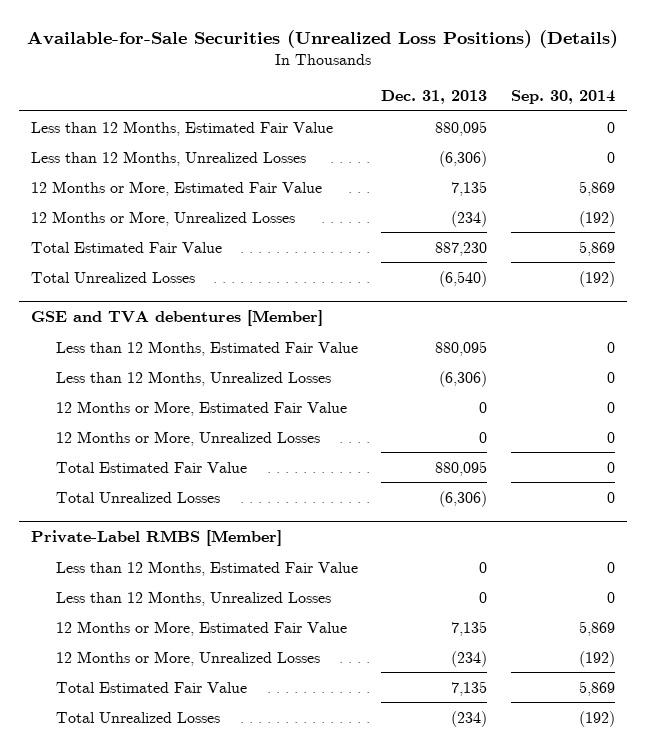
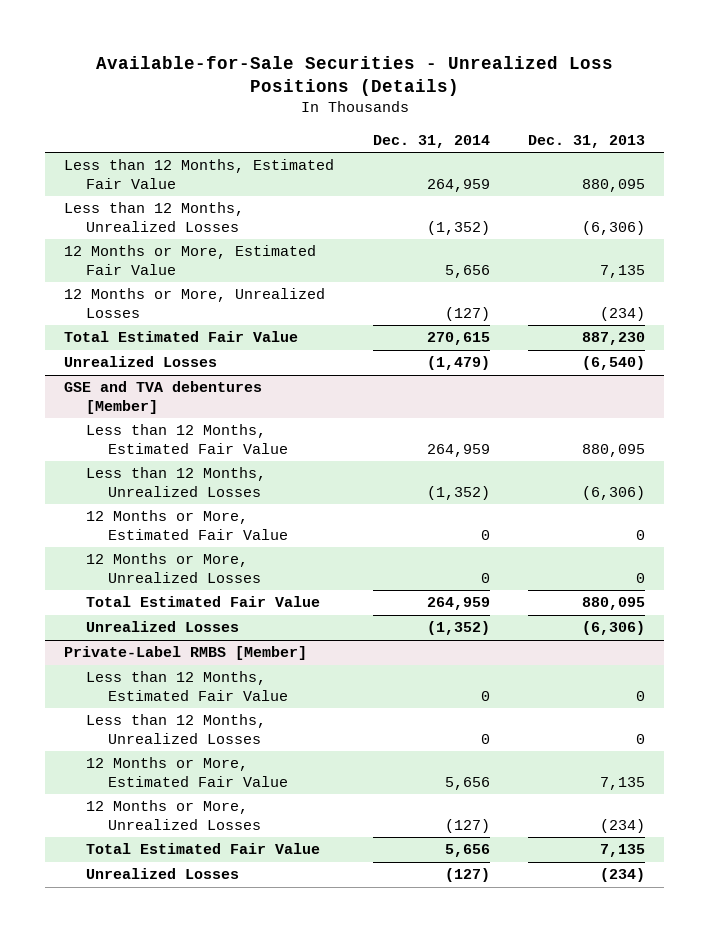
[27,29,619,48] Available-for-Sale Securities (Unrealized Loss Positions) (Details) -> [95,55,613,96] Available-for-Sale Securities - Unrealized Loss Positions (Details)
[511,90,616,105] Sep. 30, 2014 -> none
none -> [372,134,490,148] Dec. 31, 2014
[31,271,196,283] Total Unrealized Losses -> [64,356,218,368] Unrealized Losses
[55,491,220,503] Total Unrealized Losses -> [85,621,239,633] Unrealized Losses
[55,711,220,723] Total Unrealized Losses -> [85,868,239,880] Unrealized Losses

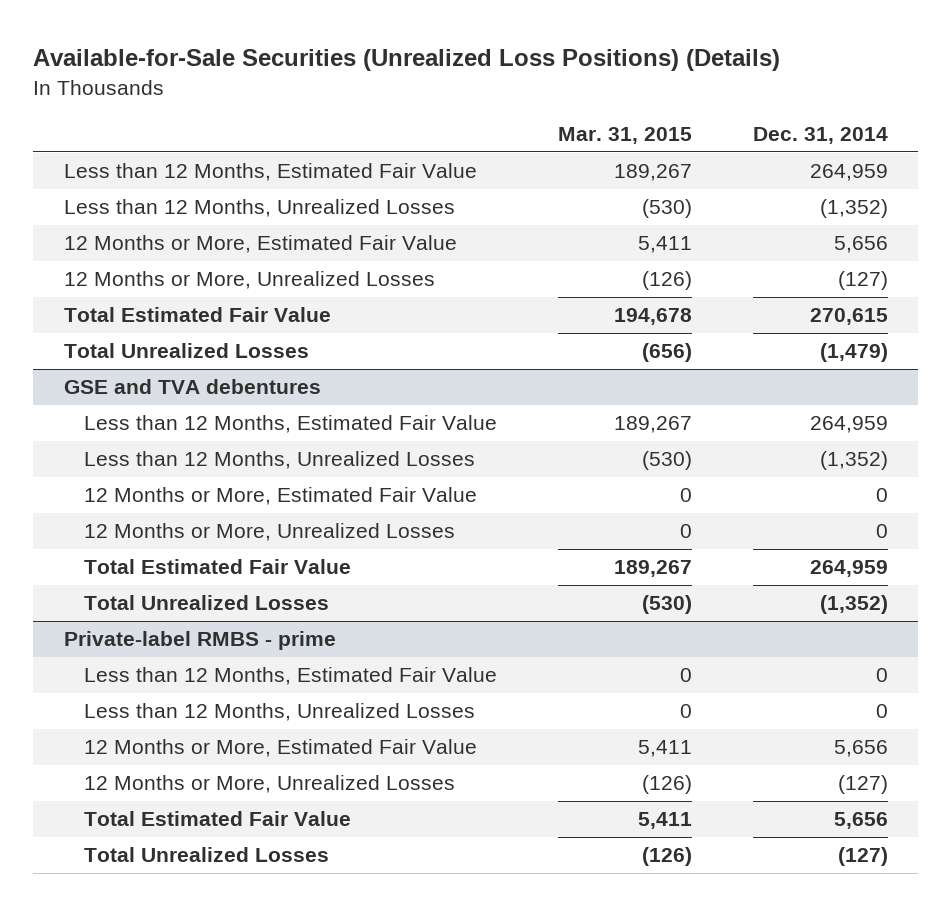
[95,55,613,96] Available-for-Sale Securities - Unrealized Loss Positions (Details) -> [33,49,781,72] Available-for-Sale Securities (Unrealized Loss Positions) (Details)
[528,134,646,148] Dec. 31, 2013 -> none
none -> [557,127,692,145] Mar. 31, 2015
[64,356,218,368] Unrealized Losses -> [63,343,309,359] Total Unrealized Losses
[64,381,263,414] GSE and TVA debentures [Member] -> [63,379,321,395] GSE and TVA debentures
[85,621,239,633] Unrealized Losses -> [84,595,330,611] Total Unrealized Losses
[64,646,308,661] Private-Label RMBS [Member] -> [63,631,336,651] Private-label RMBS - prime
[85,868,239,880] Unrealized Losses -> [84,847,330,863] Total Unrealized Losses

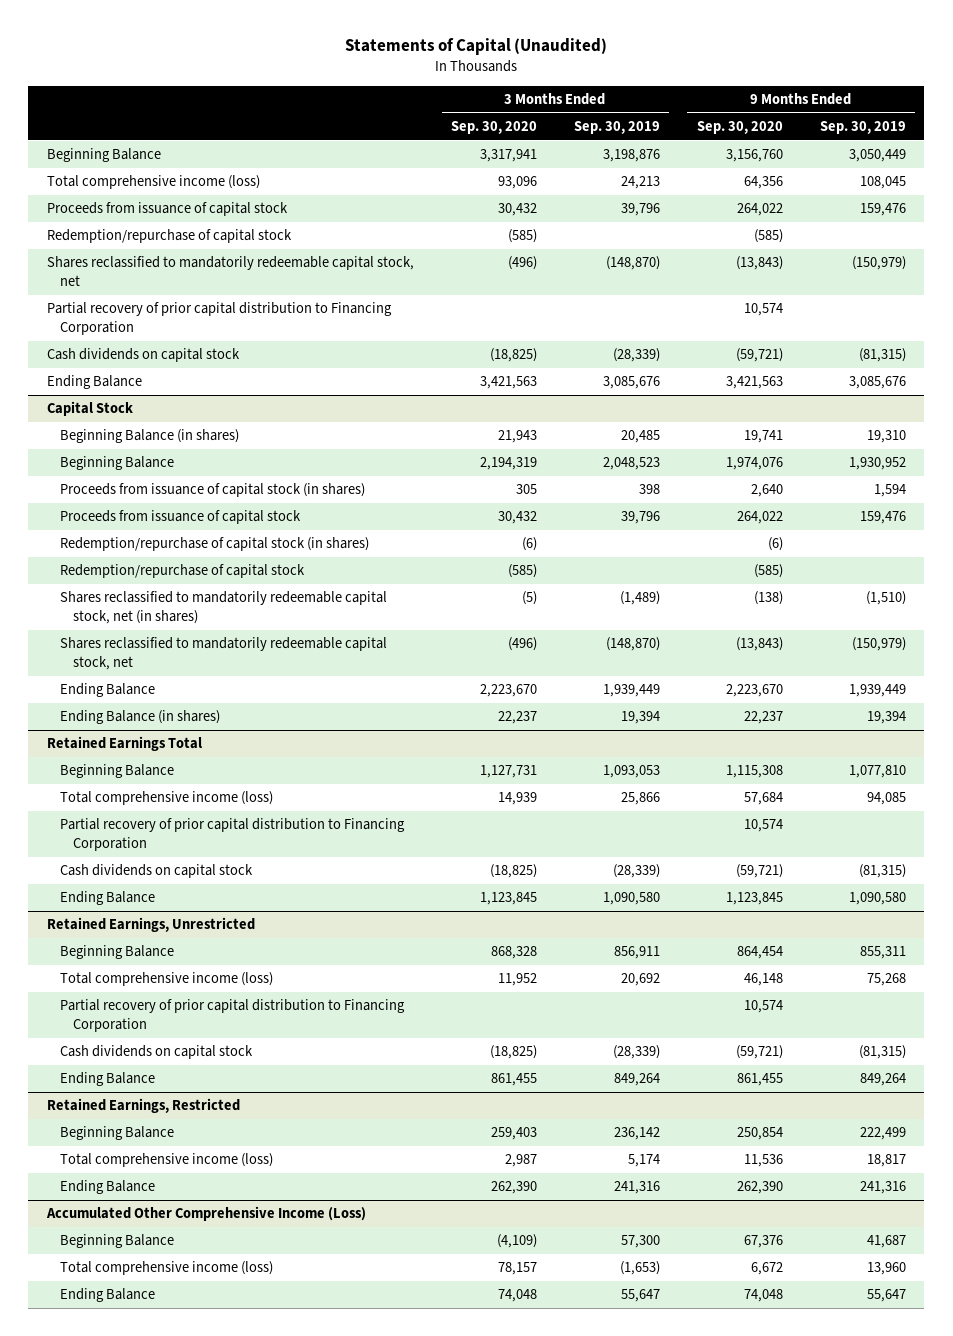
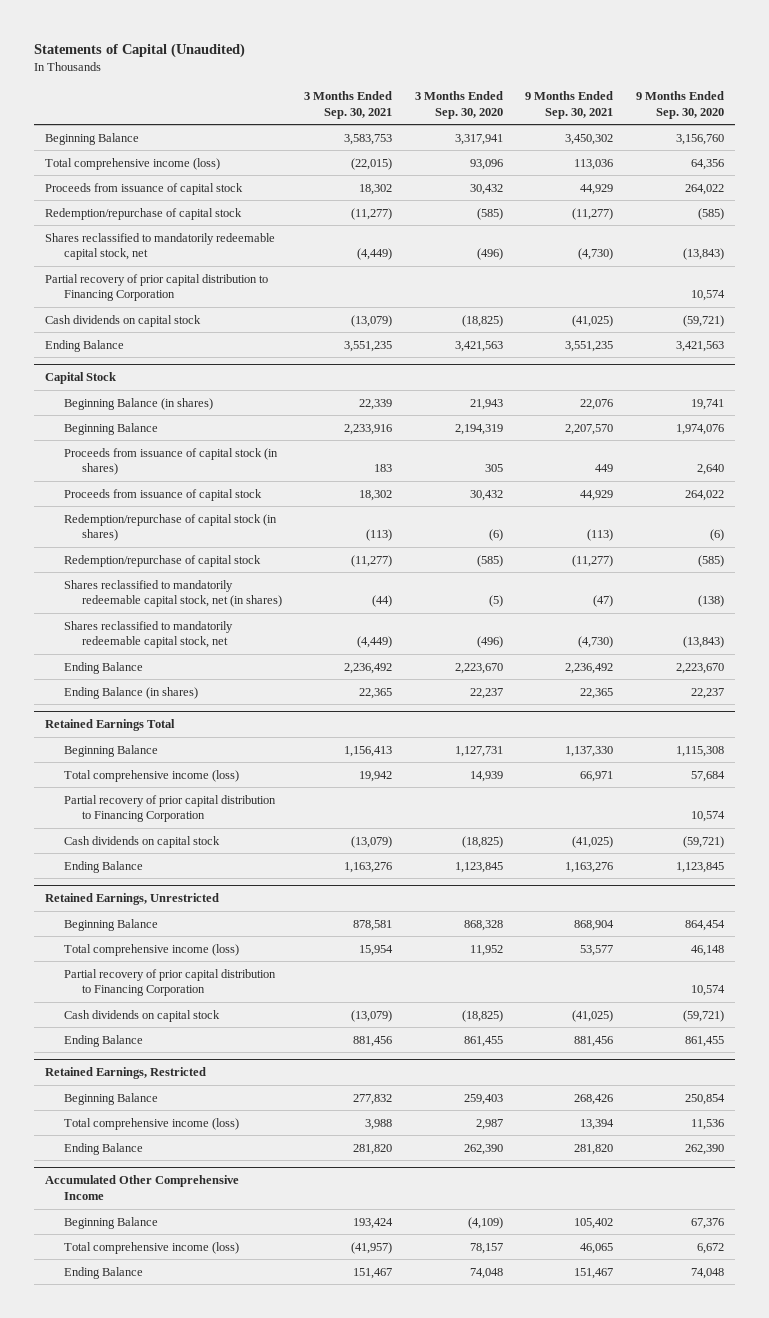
[573,121,660,135] Sep. 30, 2019 -> none
[819,121,906,135] Sep. 30, 2019 -> none
none -> [304,90,393,119] 3 Months Ended Sep. 30, 2021
none -> [525,90,614,119] 9 Months Ended Sep. 30, 2021
[45,1206,366,1222] Accumulated Other Comprehensive Income (Loss) -> [45,1175,240,1201] Accumulated Other Comprehensive Income

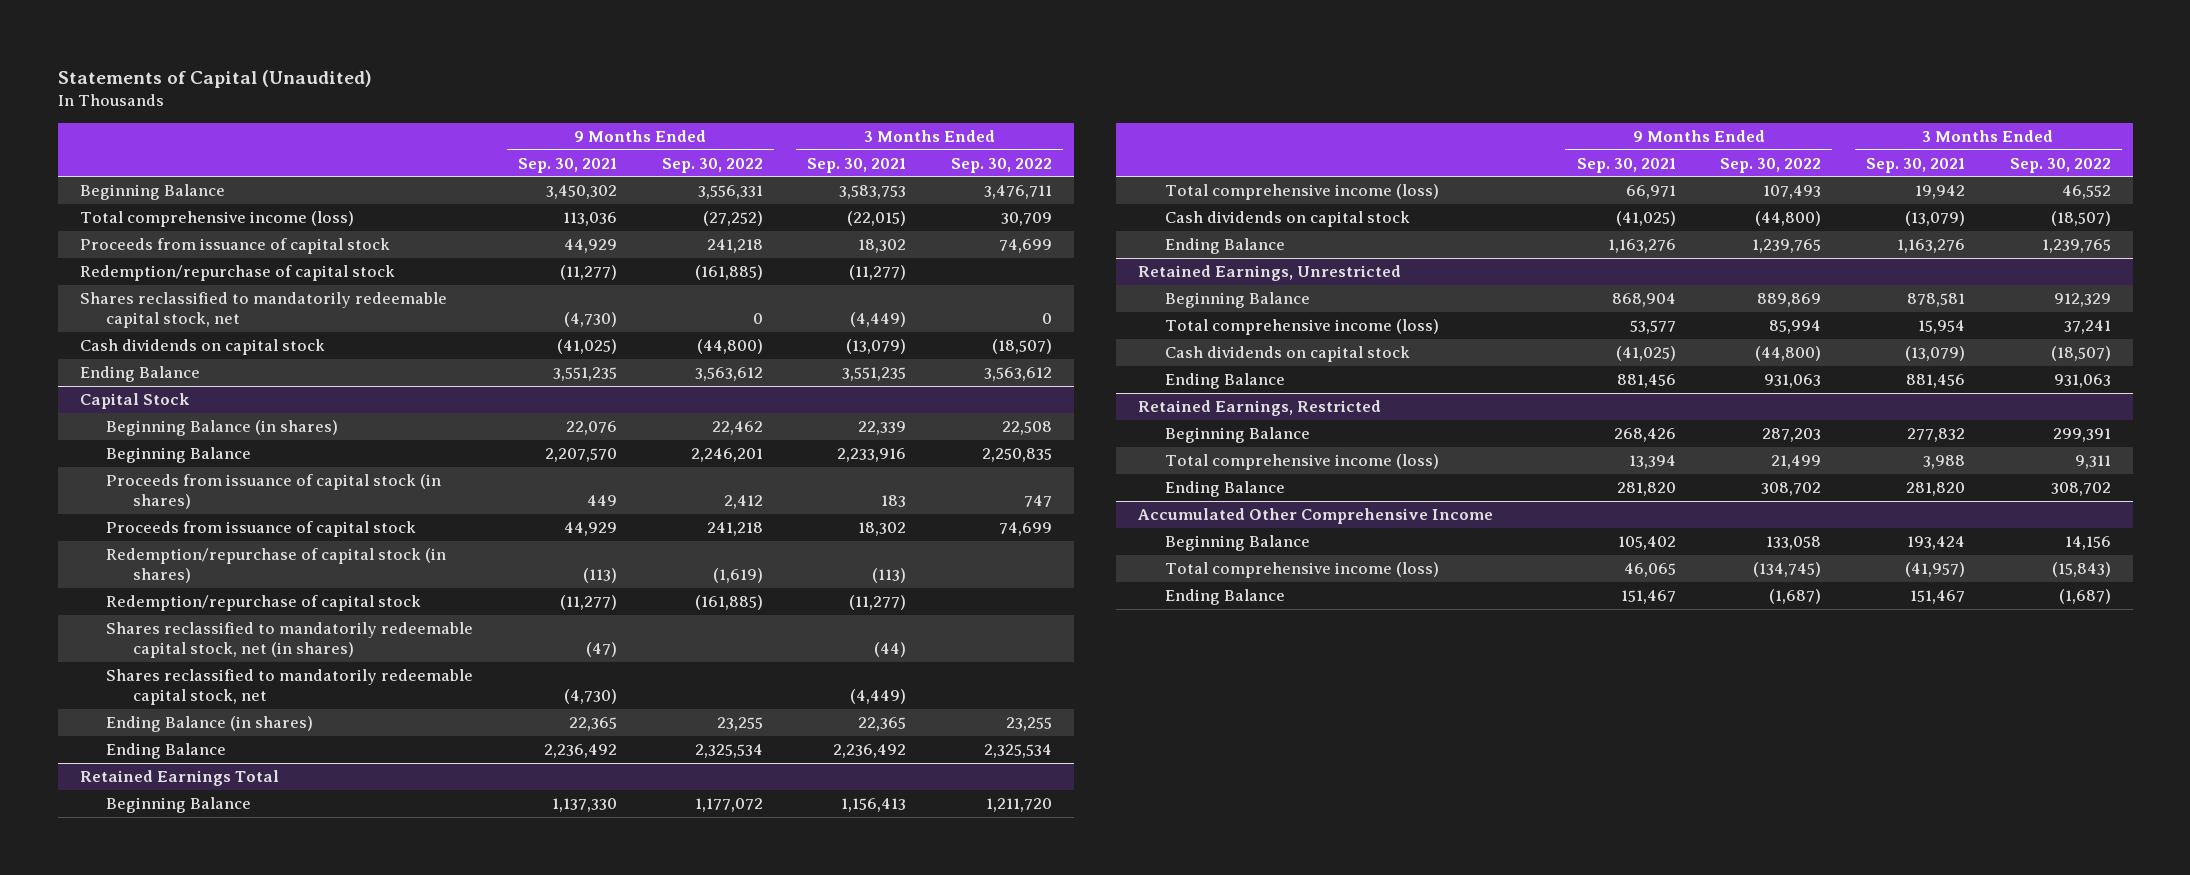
[414,90,503,119] 3 Months Ended Sep. 30, 2020 -> none
[635,90,724,119] 9 Months Ended Sep. 30, 2020 -> none
none -> [661,157,763,173] Sep. 30, 2022
none -> [951,157,1053,173] Sep. 30, 2022
[45,273,269,302] Partial recovery of prior capital distribution to Financing Corporation -> none
[63,661,143,674] Ending Balance -> [106,743,227,760] Ending Balance
[63,794,276,823] Partial recovery of prior capital distribution to Financing Corporation -> none
[63,968,276,997] Partial recovery of prior capital distribution to Financing Corporation -> none

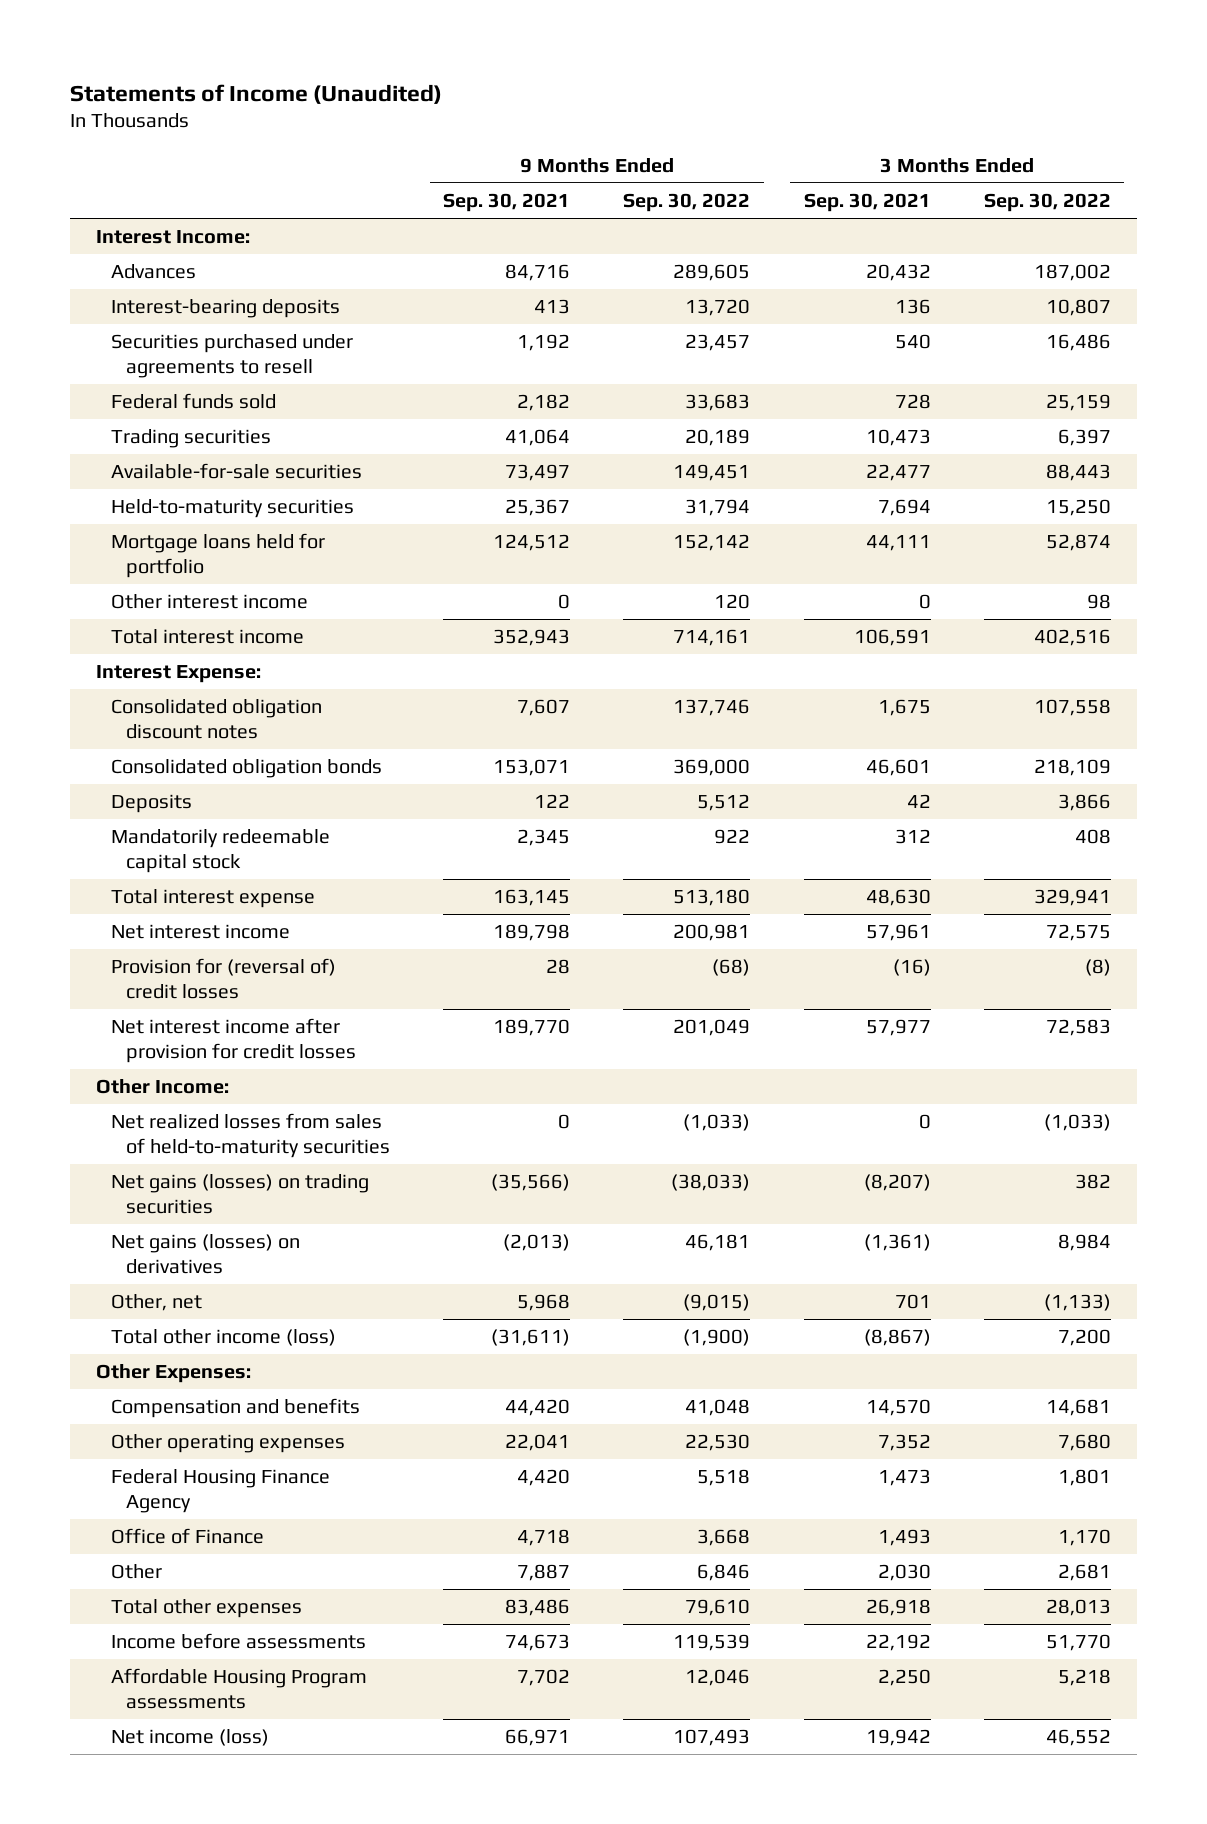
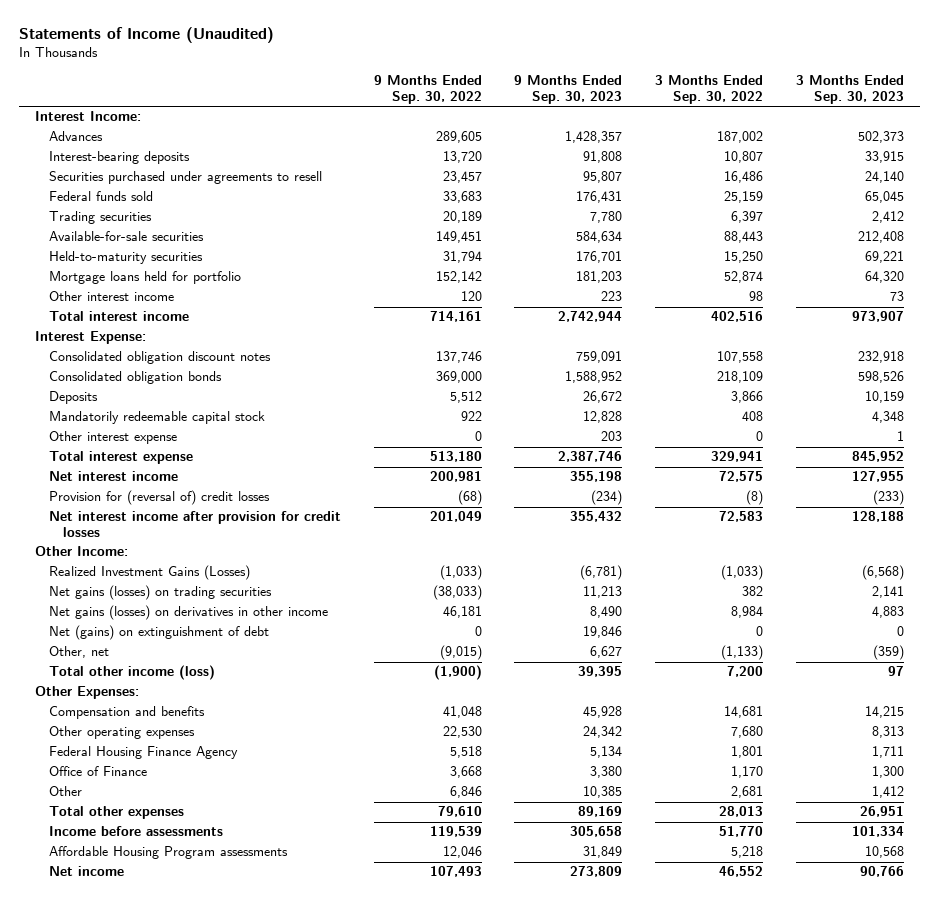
[443,193,571,213] Sep. 30, 2021 -> none
[803,193,931,213] Sep. 30, 2021 -> none
none -> [514,75,623,105] 9 Months Ended Sep. 30, 2023
none -> [795,75,904,105] 3 Months Ended Sep. 30, 2023
none -> [48,431,177,445] Other interest expense
[111,1113,391,1159] Net realized losses from sales of held-to-maturity securities -> [48,565,250,581] Realized Investment Gains (Losses)
[111,1234,301,1275] Net gains (losses) on derivatives -> [48,605,328,621] Net gains (losses) on derivatives in other income
none -> [48,625,269,641] Net (gains) on extinguishment of debt
[111,1729,270,1747] Net income (loss) -> [48,866,124,877] Net income

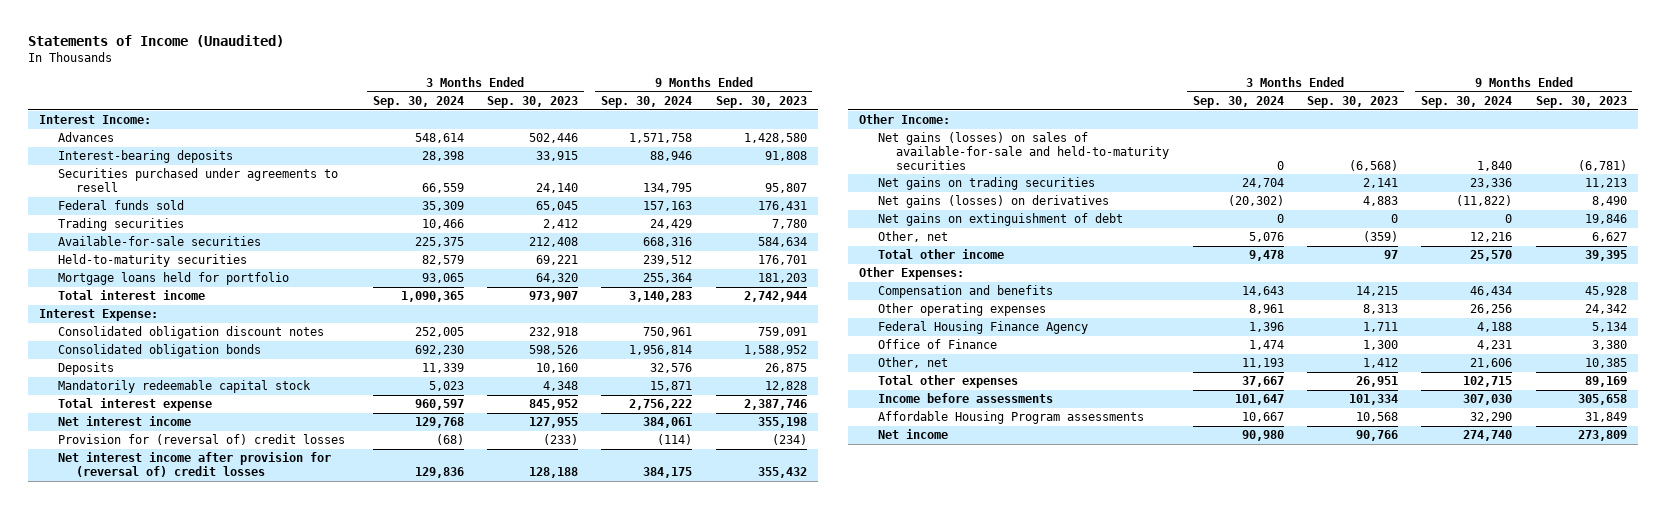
[373,75,482,105] 9 Months Ended Sep. 30, 2022 -> none
[654,75,763,105] 3 Months Ended Sep. 30, 2022 -> none
none -> [372,95,464,108] Sep. 30, 2024
none -> [601,95,693,108] Sep. 30, 2024
[565,131,623,144] 1,428,357 -> [743,133,807,144] 1,428,580
[857,131,904,144] 502,373 -> [528,133,578,144] 502,446
[48,291,174,302] Other interest income -> none
[583,391,623,404] 26,672 -> [764,363,807,374] 26,875
[864,391,904,404] 10,159 -> [535,363,578,374] 10,160
[48,431,177,445] Other interest expense -> none
[48,511,341,538] Net interest income after provision for credit losses -> [57,452,331,478] Net interest income after provision for (reversal of) credit losses
[48,565,250,581] Realized Investment Gains (Losses) -> [877,132,1170,170] Net gains (losses) on sales of available-for-sale and held-to-maturity securities
[48,585,272,601] Net gains (losses) on trading securities -> [877,177,1095,191] Net gains on trading securities
[48,605,328,621] Net gains (losses) on derivatives in other income -> [877,195,1109,209] Net gains (losses) on derivatives
[48,625,269,641] Net (gains) on extinguishment of debt -> [877,213,1123,227] Net gains on extinguishment of debt
[48,665,215,681] Total other income (loss) -> [877,249,1004,260] Total other income
[48,786,82,797] Other -> [877,357,948,369] Other, net

